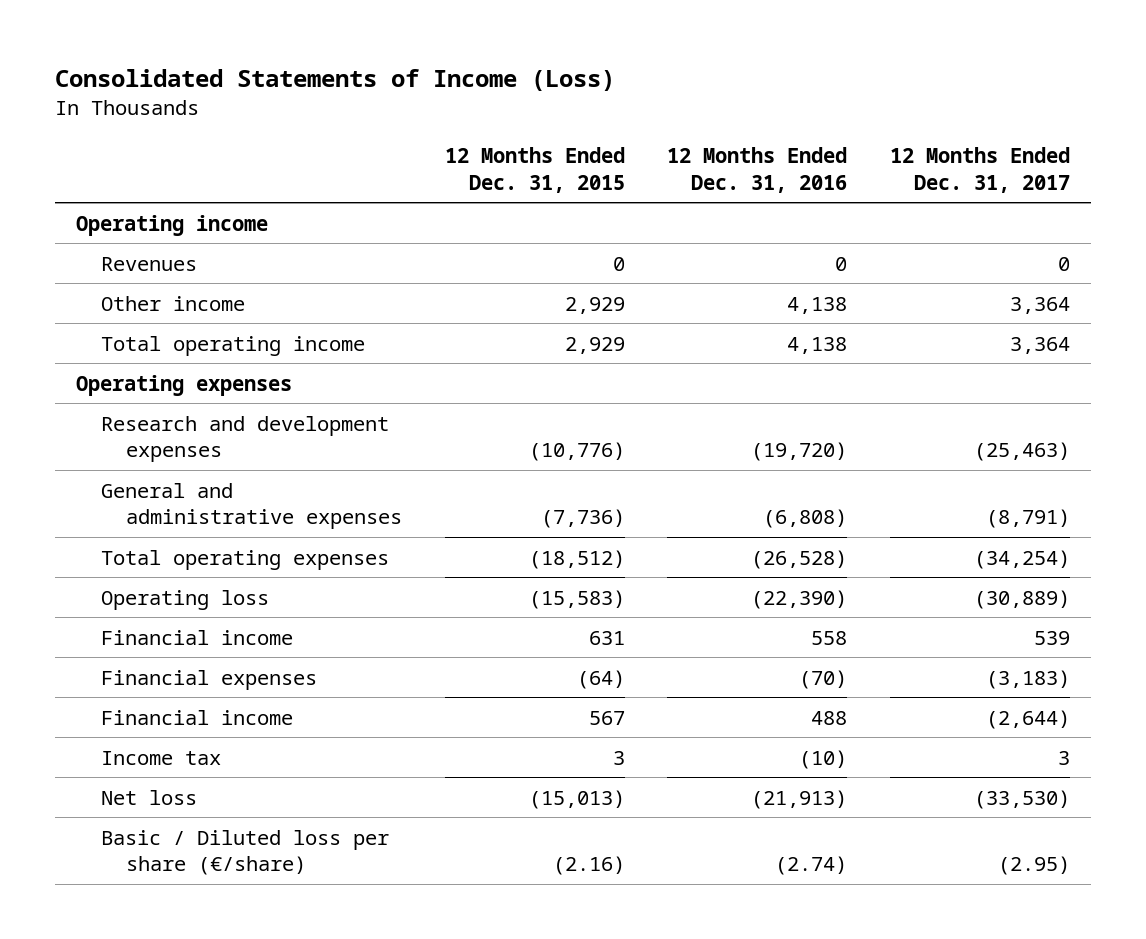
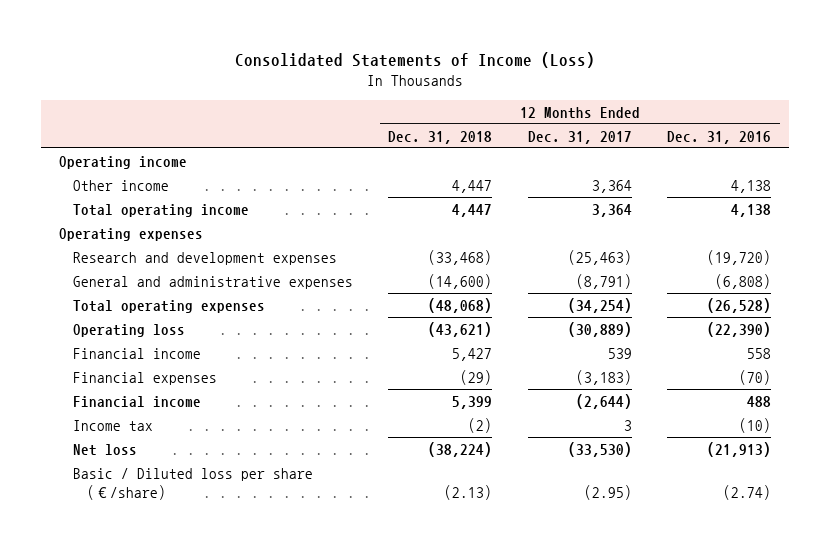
[444,147,625,193] 12 Months Ended Dec. 31, 2015 -> none
none -> [388,130,493,144] Dec. 31, 2018
[101,256,198,271] Revenues -> none

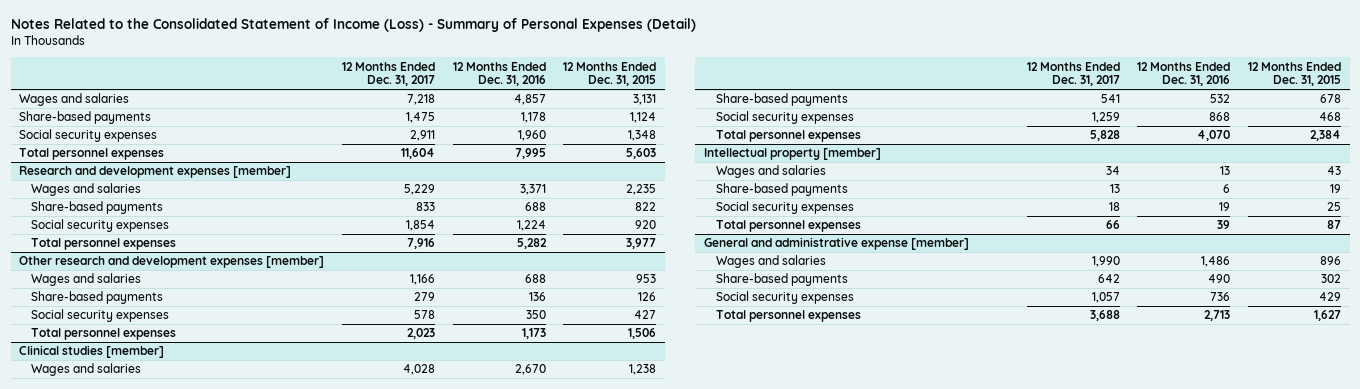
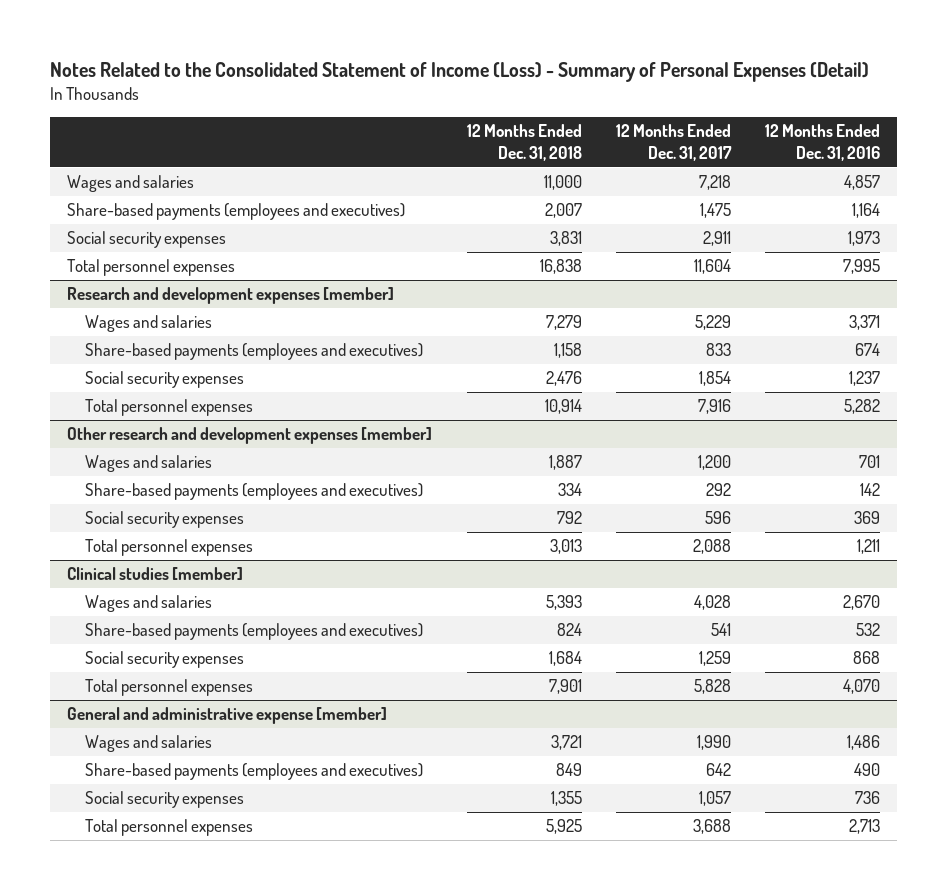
[563,61,657,87] 12 Months Ended Dec. 31, 2015 -> none
none -> [466,123,582,161] 12 Months Ended Dec. 31, 2018
[19,111,152,125] Share-based payments -> [67,203,406,221] Share-based payments (employees and executives)
[520,112,546,124] 1,178 -> [851,203,880,219] 1,164
[517,130,546,142] 1,960 -> [847,231,880,247] 1,973
[30,201,163,215] Share-based payments -> [85,343,424,361] Share-based payments (employees and executives)
[524,202,546,212] 688 -> [854,343,880,357] 674
[516,220,546,232] 1,224 -> [848,371,880,387] 1,237
[410,274,436,286] 1,166 -> [697,455,731,471] 1,200
[524,274,546,284] 688 -> [858,455,880,469] 701
[30,291,163,305] Share-based payments -> [85,483,424,501] Share-based payments (employees and executives)
[414,292,436,302] 279 -> [705,483,731,497] 292
[528,292,546,302] 136 -> [859,483,880,497] 142
[414,310,436,320] 578 -> [704,511,731,525] 596
[525,310,546,320] 350 -> [853,511,880,525] 369
[407,328,436,340] 2,023 -> [692,539,731,555] 2,088
[521,328,546,340] 1,173 -> [856,539,880,555] 1,211
[715,93,848,107] Share-based payments -> [85,623,424,641] Share-based payments (employees and executives)
[704,148,882,161] Intellectual property [member] -> none
[715,165,826,179] Wages and salaries -> none
[715,183,848,197] Share-based payments -> none
[715,201,854,215] Social security expenses -> none
[715,220,861,233] Total personnel expenses -> none
[715,273,848,287] Share-based payments -> [85,763,424,781] Share-based payments (employees and executives)

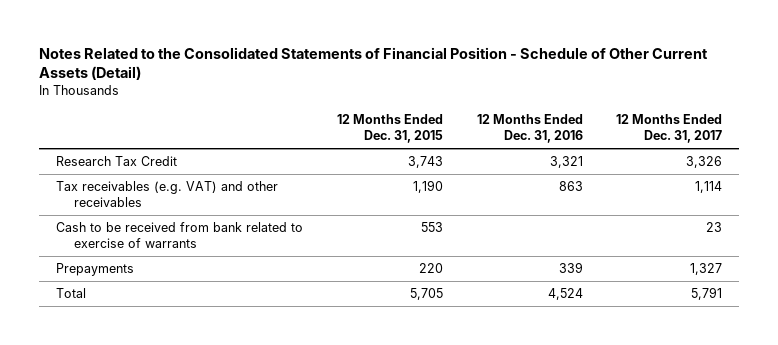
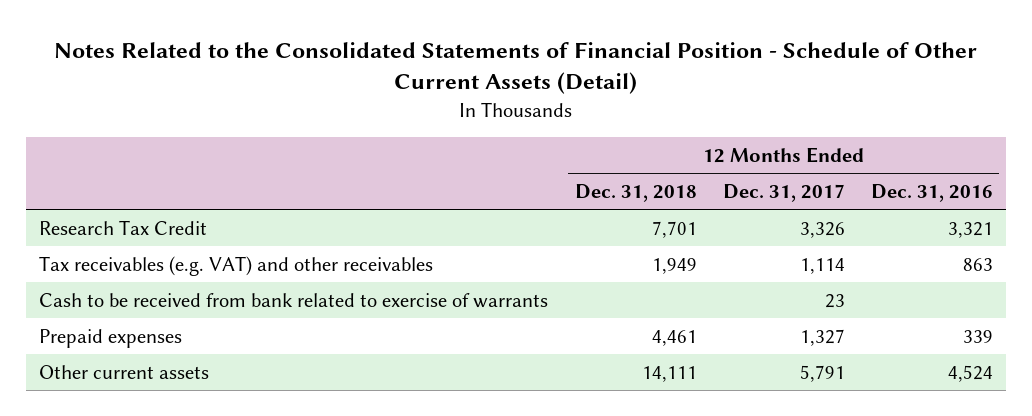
[336,114,443,144] 12 Months Ended Dec. 31, 2015 -> none
none -> [574,183,697,202] Dec. 31, 2018
[56,263,135,277] Prepayments -> [39,328,183,348] Prepaid expenses
[56,288,87,299] Total -> [39,364,210,379] Other current assets

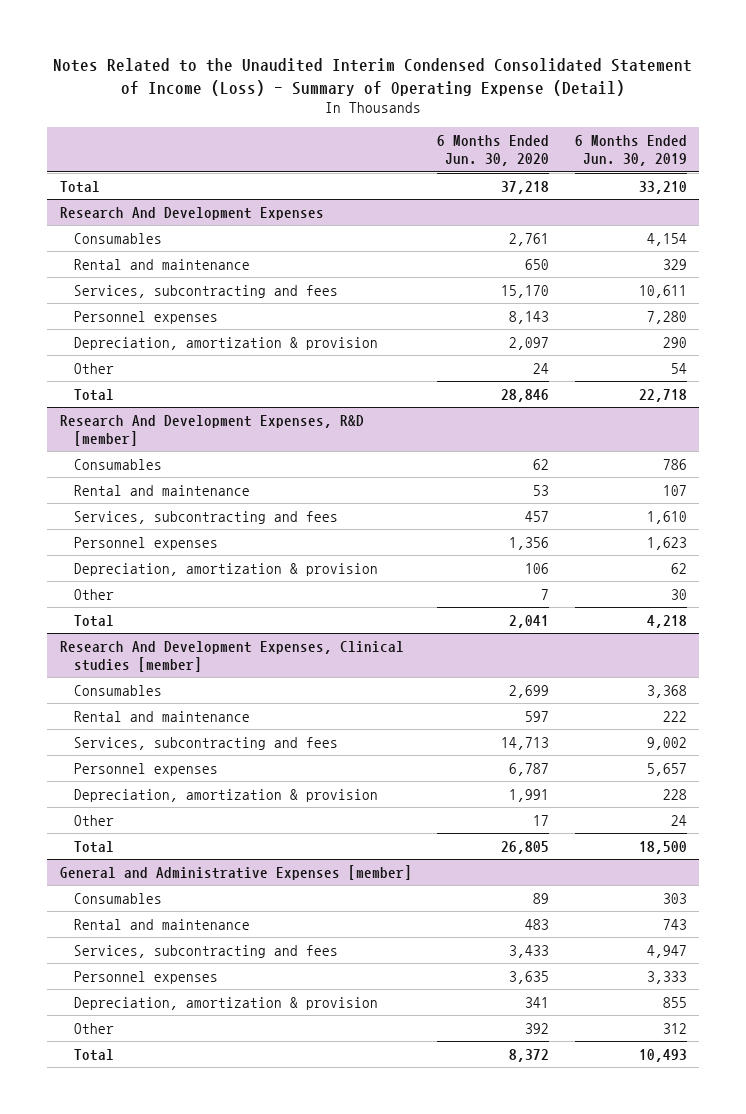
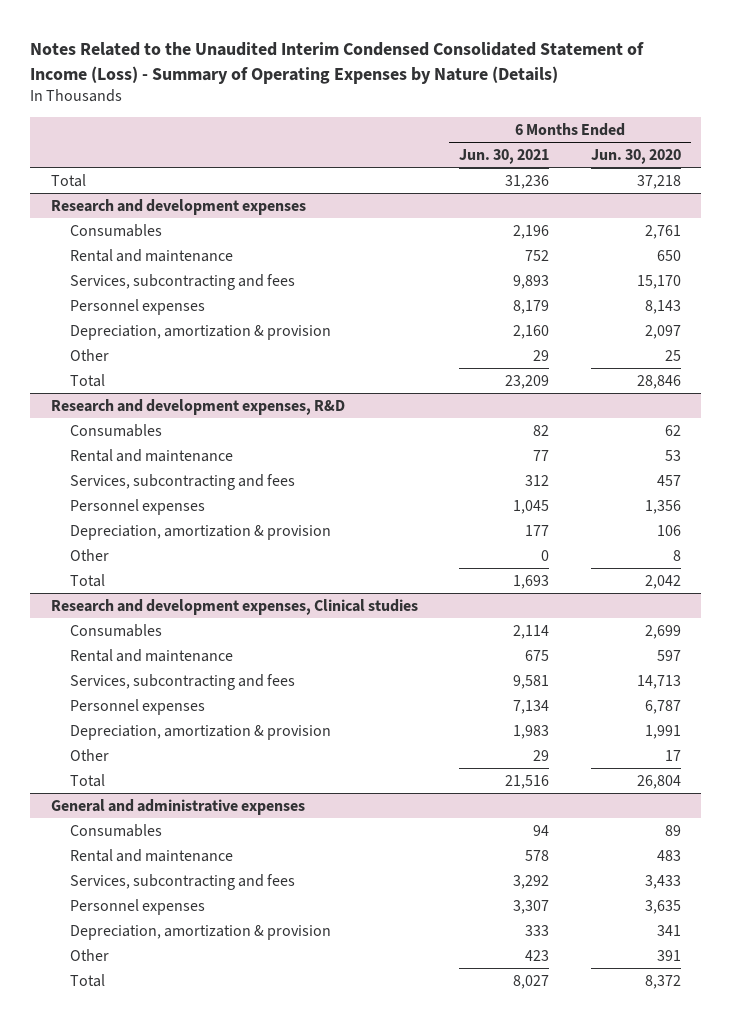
[53,57,693,96] Notes Related to the Unaudited Interim Condensed Consolidated Statement of Income (Loss) - Summary of Operating Expense (Detail) -> [30,42,645,84] Notes Related to the Unaudited Interim Condensed Consolidated Statement of Income (Loss) - Summary of Operating Expenses by Nature (Details)
[574,134,687,167] 6 Months Ended Jun. 30, 2019 -> none
none -> [459,148,550,164] Jun. 30, 2021
[59,206,324,220] Research And Development Expenses -> [51,198,307,215] Research and development expenses
[533,362,550,374] 24 -> [664,349,681,361] 25
[59,414,364,446] Research And Development Expenses, R&D [member] -> [51,398,346,415] Research and development expenses, R&D
[541,588,550,600] 7 -> [672,549,681,561] 8
[509,614,550,628] 2,041 -> [644,574,681,589] 2,042
[59,640,404,672] Research And Development Expenses, Clinical studies [member] -> [51,598,419,615] Research and development expenses, Clinical studies
[501,840,550,854] 26,805 -> [636,774,681,789] 26,804
[59,864,412,880] General and Administrative Expenses [member] -> [51,798,306,815] General and administrative expenses
[525,1022,550,1034] 392 -> [656,949,681,961] 391

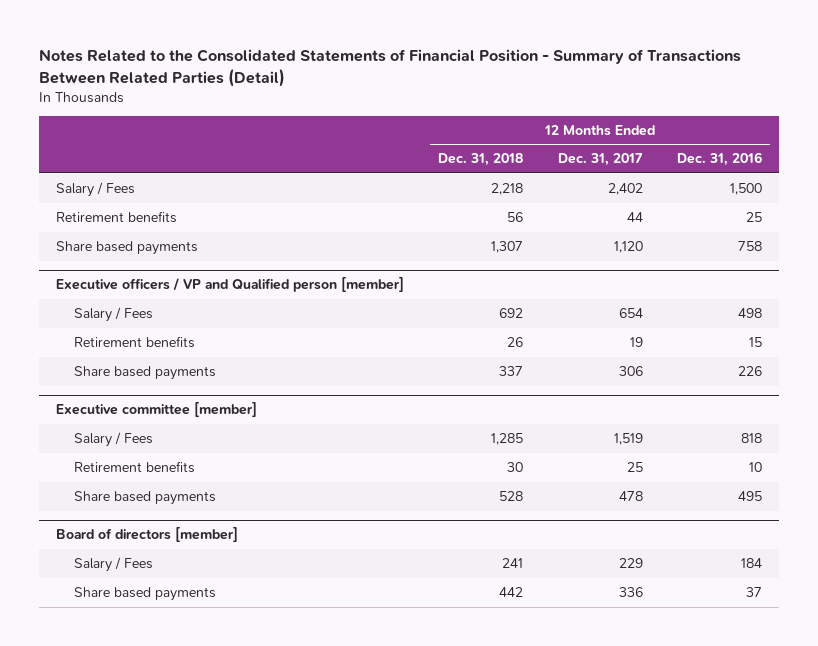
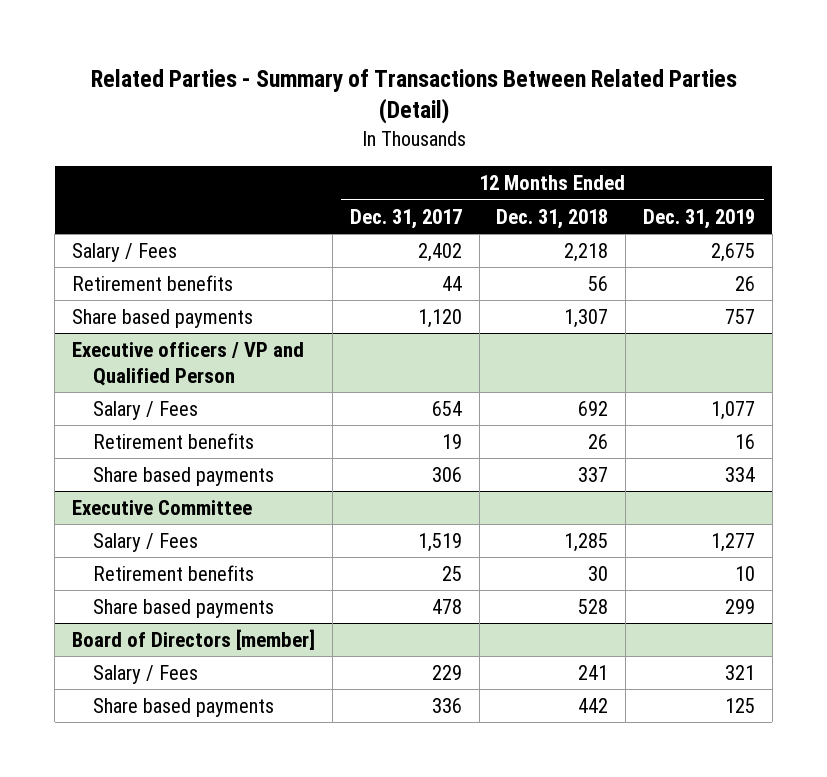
[39,48,742,87] Notes Related to the Consolidated Statements of Financial Position - Summary of Transactions Between Related Parties (Detail) -> [90,68,737,125] Related Parties - Summary of Transactions Between Related Parties (Detail)
[676,152,762,167] Dec. 31, 2016 -> none
none -> [643,208,756,229] Dec. 31, 2019
[56,277,405,293] Executive officers / VP and Qualified person [member] -> [72,341,305,386] Executive officers / VP and Qualified Person
[56,402,258,418] Executive committee [member] -> [72,499,253,515] Executive Committee
[56,527,239,543] Board of directors [member] -> [72,628,316,650] Board of Directors [member]

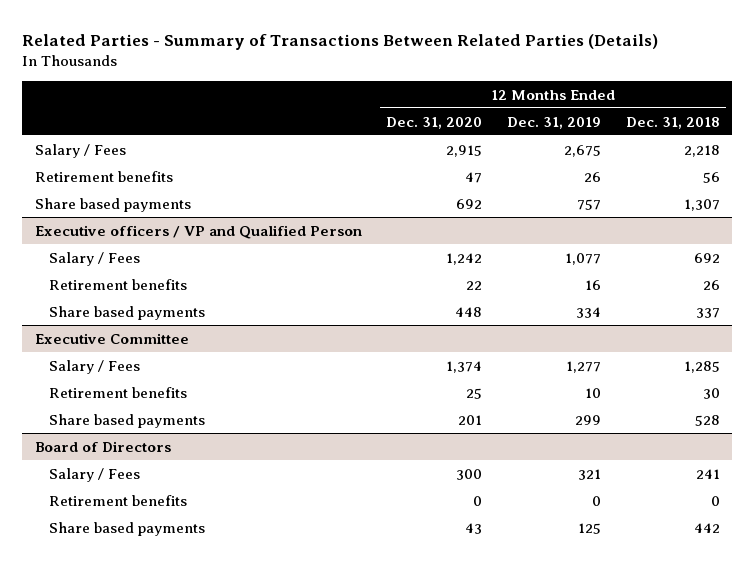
[90,68,737,125] Related Parties - Summary of Transactions Between Related Parties (Detail) -> [22,33,659,50] Related Parties - Summary of Transactions Between Related Parties (Details)
[349,208,462,229] Dec. 31, 2017 -> none
none -> [386,116,483,129] Dec. 31, 2020
[72,628,316,650] Board of Directors [member] -> [34,440,171,452] Board of Directors
none -> [49,494,188,506] Retirement benefits

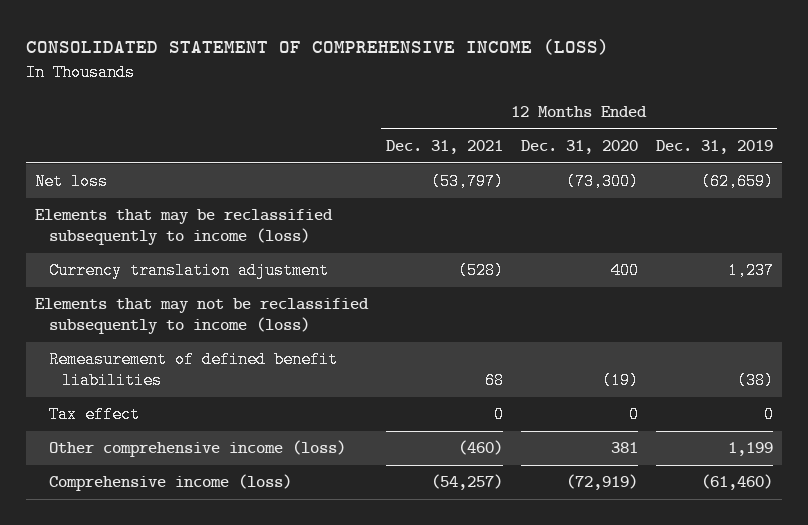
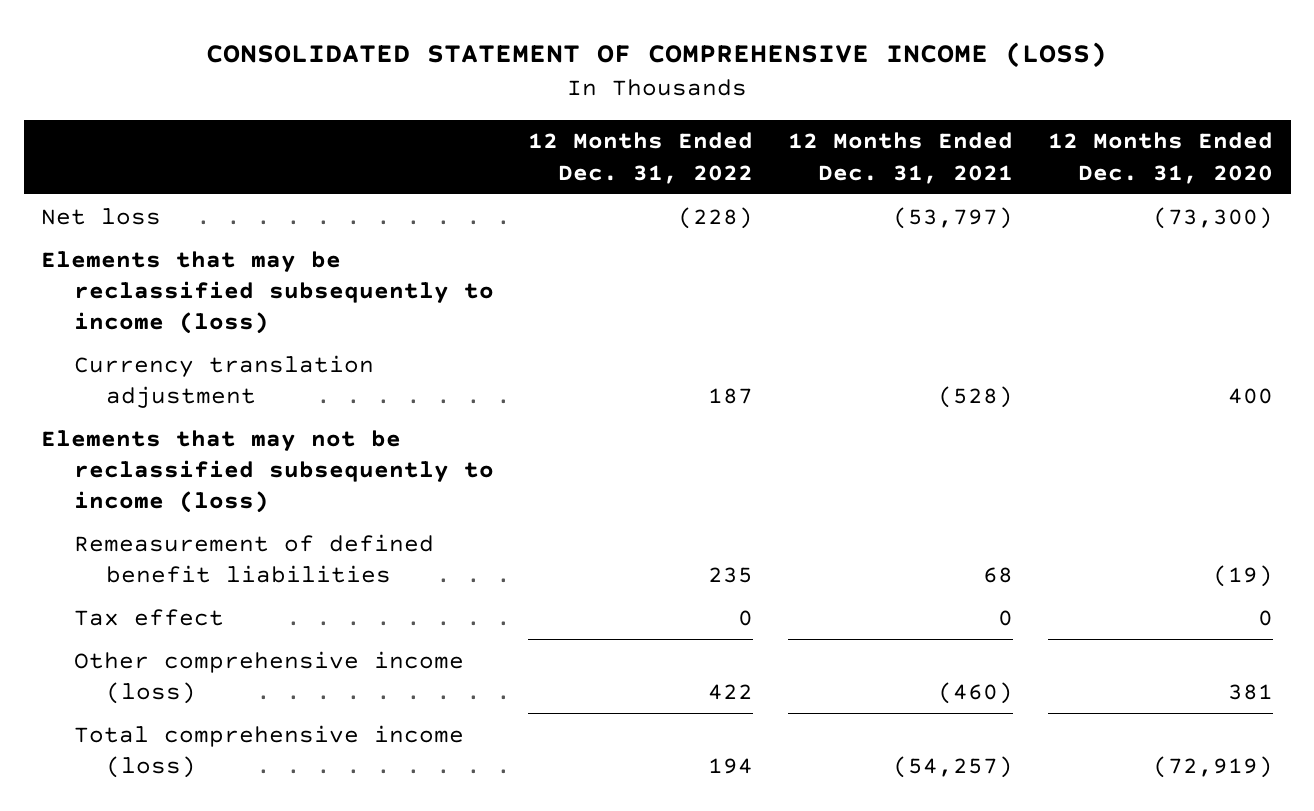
[655,140,773,155] Dec. 31, 2019 -> none
none -> [528,132,754,184] 12 Months Ended Dec. 31, 2022
[48,474,292,492] Comprehensive income (loss) -> [73,724,464,778] Total comprehensive income (loss)

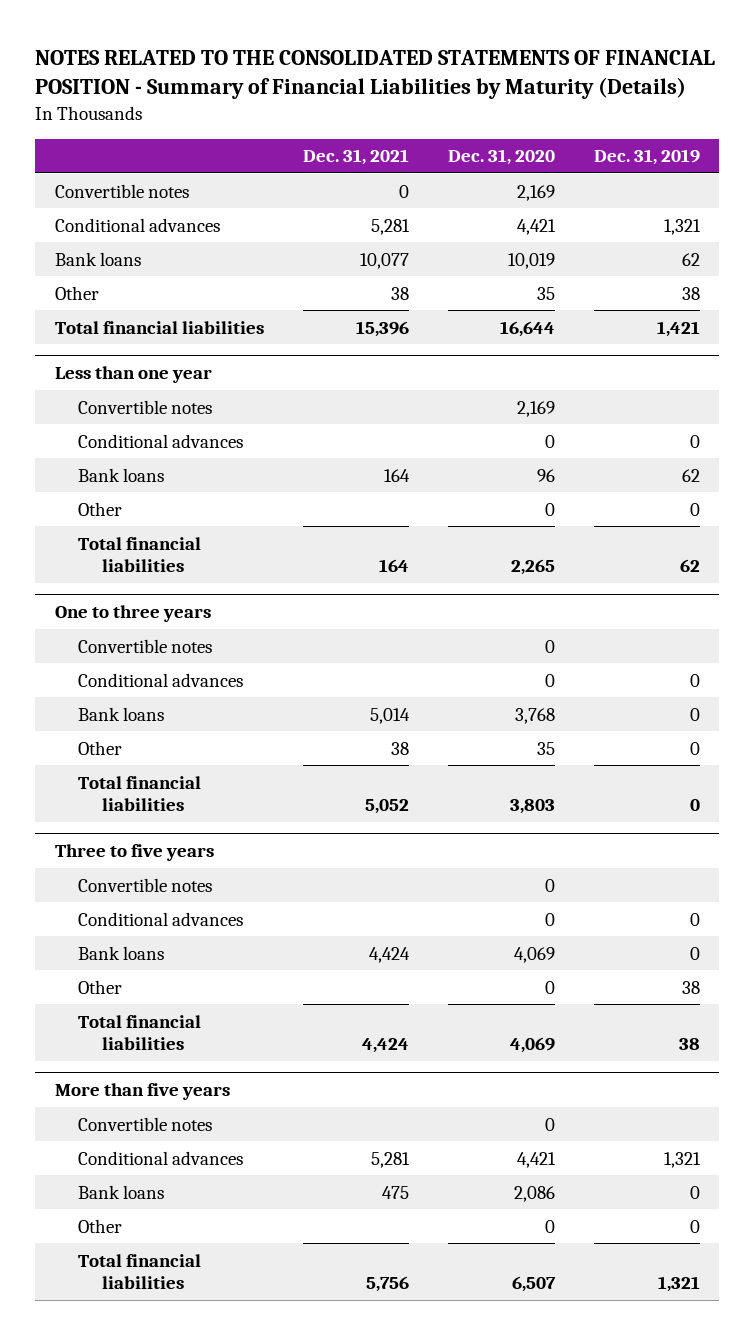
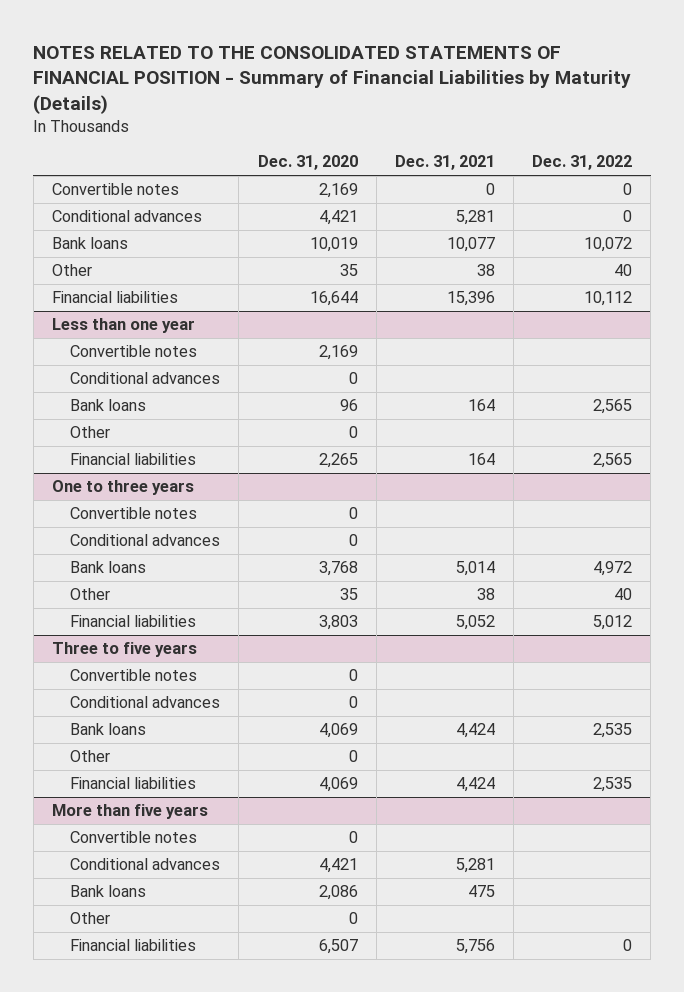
[593,149,700,166] Dec. 31, 2019 -> none
none -> [531,155,632,171] Dec. 31, 2022
[54,320,264,334] Total financial liabilities -> [52,291,179,304] Financial liabilities
[78,536,202,573] Total financial liabilities -> [70,453,197,466] Financial liabilities
[78,775,202,812] Total financial liabilities -> [70,615,197,628] Financial liabilities
[78,1014,202,1051] Total financial liabilities -> [70,777,197,790] Financial liabilities
[78,1253,202,1290] Total financial liabilities -> [70,939,197,952] Financial liabilities

